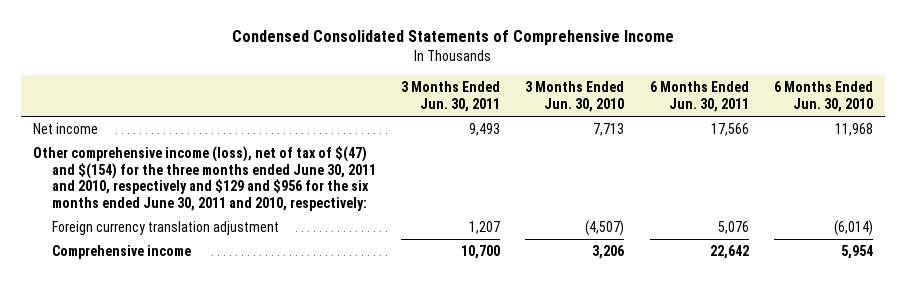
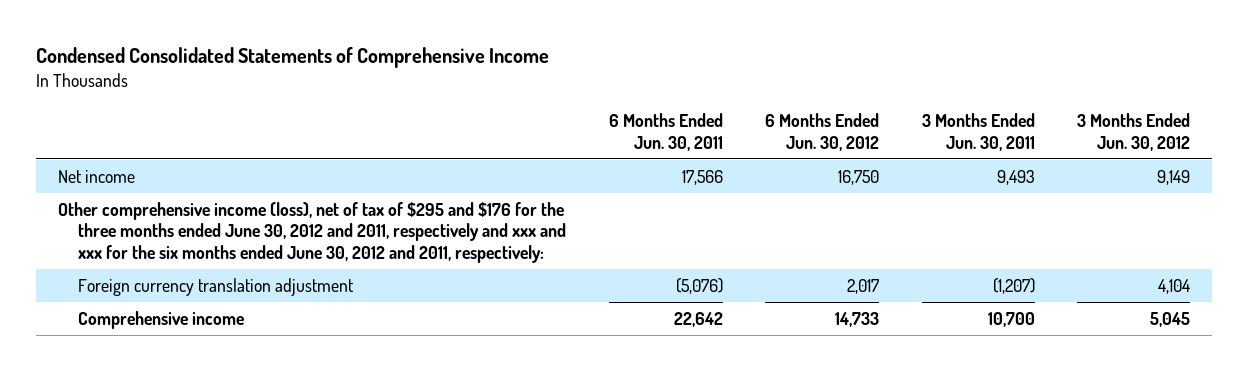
[525,81,625,112] 3 Months Ended Jun. 30, 2010 -> none
[773,81,873,112] 6 Months Ended Jun. 30, 2010 -> none
none -> [765,113,880,151] 6 Months Ended Jun. 30, 2012
none -> [1077,113,1191,151] 3 Months Ended Jun. 30, 2012
[33,146,376,211] Other comprehensive income (loss), net of tax of $(47) and $(154) for the three months ended June 30, 2011 and 2010, respectively and $129 and $956 for the six months ended June 30, 2011 and 2010, respectively: -> [57,201,567,264] Other comprehensive income (loss), net of tax of $295 and $176 for the three months ended June 30, 2012 and 2011, respectively and xxx and xxx for the six months ended June 30, 2012 and 2011, respectively:
[469,221,501,235] 1,207 -> [992,277,1035,294] (1,207)
[717,221,749,235] 5,076 -> [675,277,723,294] (5,076)

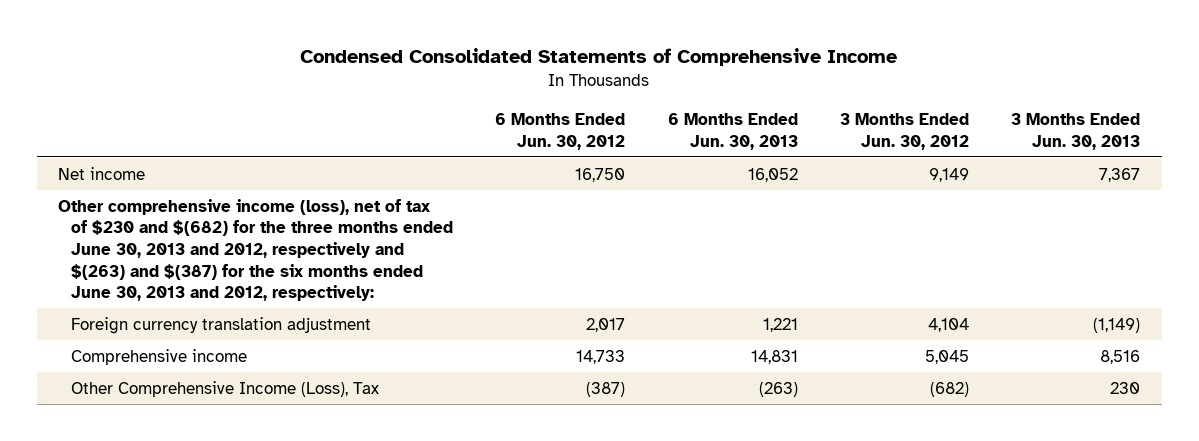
[608,113,723,151] 6 Months Ended Jun. 30, 2011 -> none
[921,113,1035,151] 3 Months Ended Jun. 30, 2011 -> none
none -> [667,112,798,150] 6 Months Ended Jun. 30, 2013
none -> [1011,112,1141,150] 3 Months Ended Jun. 30, 2013
[57,201,567,264] Other comprehensive income (loss), net of tax of $295 and $176 for the three months ended June 30, 2012 and 2011, respectively and xxx and xxx for the six months ended June 30, 2012 and 2011, respectively: -> [58,198,453,302] Other comprehensive income (loss), net of tax of $230 and $(682) for the three months ended June 30, 2013 and 2012, respectively and $(263) and $(387) for the six months ended June 30, 2013 and 2012, respectively:
none -> [70,380,379,397] Other Comprehensive Income (Loss), Tax

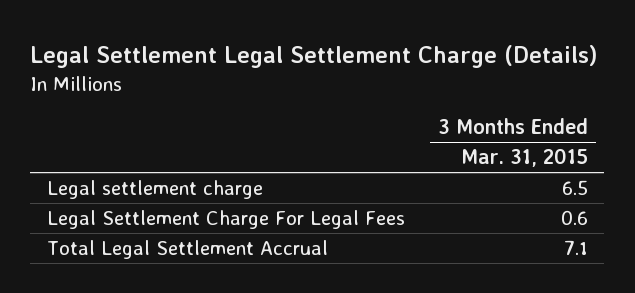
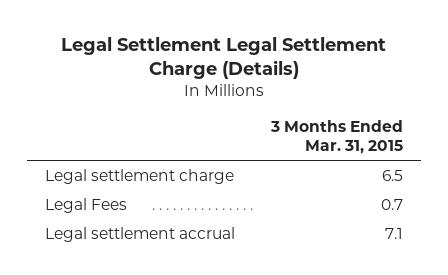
[46,210,405,230] Legal Settlement Charge For Legal Fees -> none
none -> [45,197,128,213] Legal Fees
[46,240,328,260] Total Legal Settlement Accrual -> [45,226,236,242] Legal settlement accrual

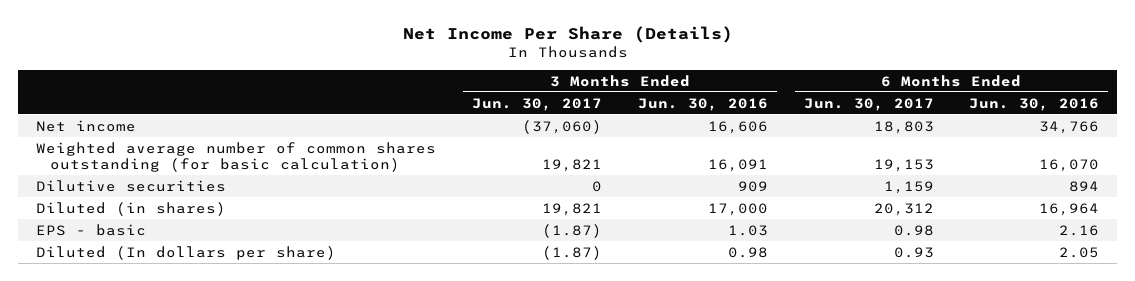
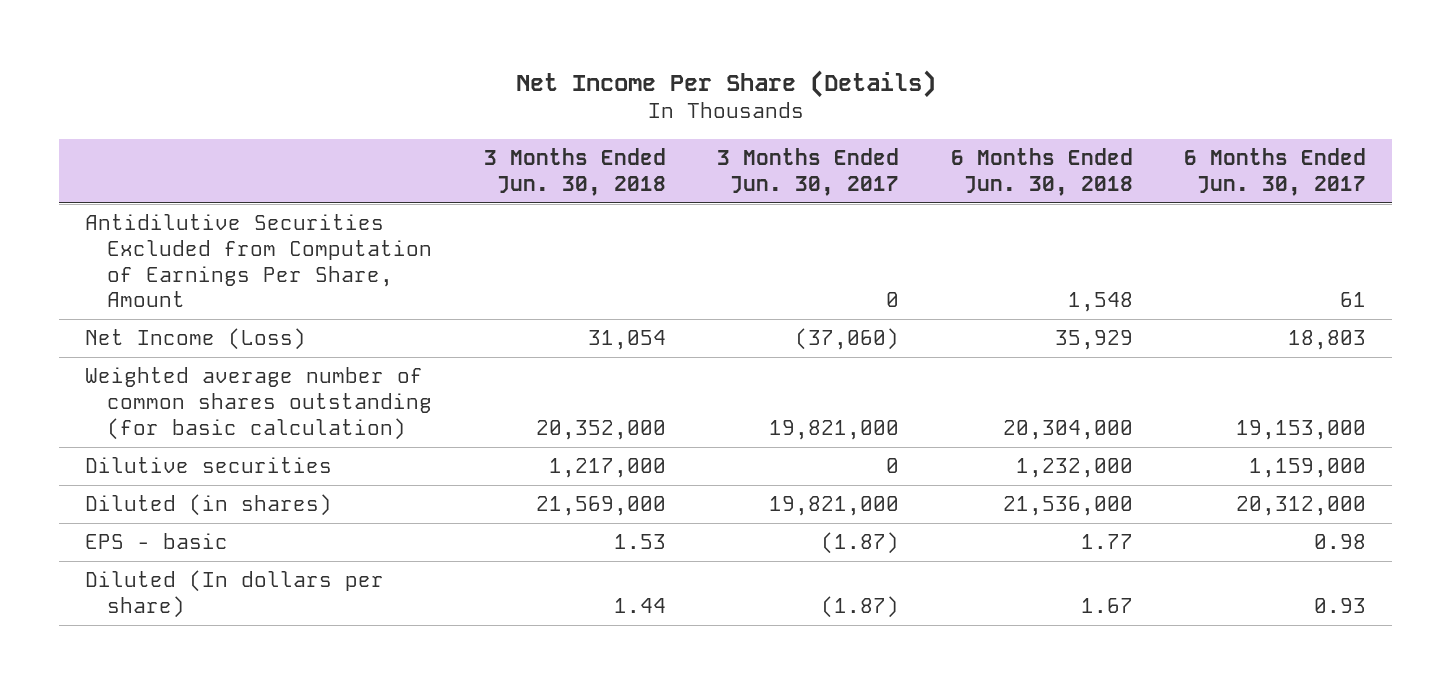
[637,97,768,111] Jun. 30, 2016 -> none
[969,97,1100,111] Jun. 30, 2016 -> none
none -> [483,148,666,196] 3 Months Ended Jun. 30, 2018
none -> [950,148,1133,196] 6 Months Ended Jun. 30, 2018
none -> [85,214,432,308] Antidilutive Securities Excluded from Computation of Earnings Per Share, Amount
[36,119,137,132] Net income -> [85,328,307,351] Net Income (Loss)
[541,159,602,173] 19,821 -> [769,419,900,440] 19,821,000
[873,159,934,173] 19,153 -> [1236,419,1367,440] 19,153,000
[883,180,934,194] 1,159 -> [1249,458,1367,479] 1,159,000
[541,202,602,216] 19,821 -> [769,496,900,517] 19,821,000
[873,202,934,216] 20,312 -> [1236,496,1367,517] 20,312,000

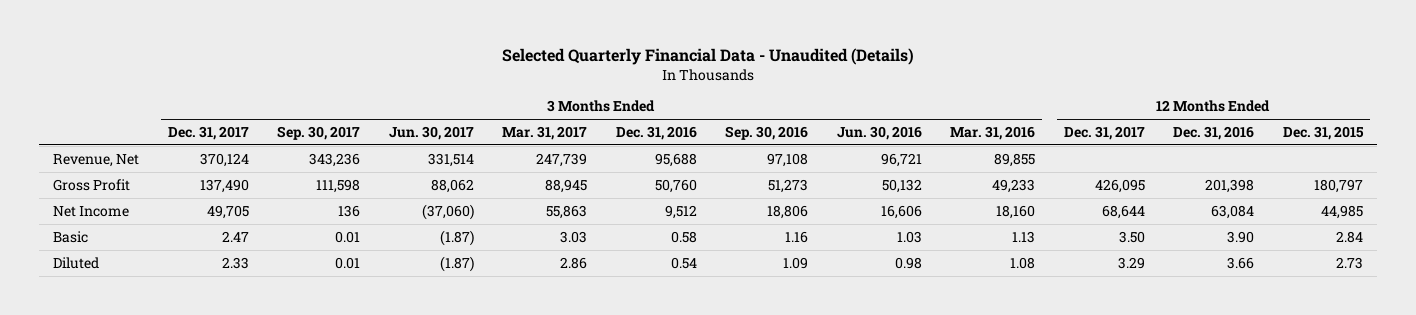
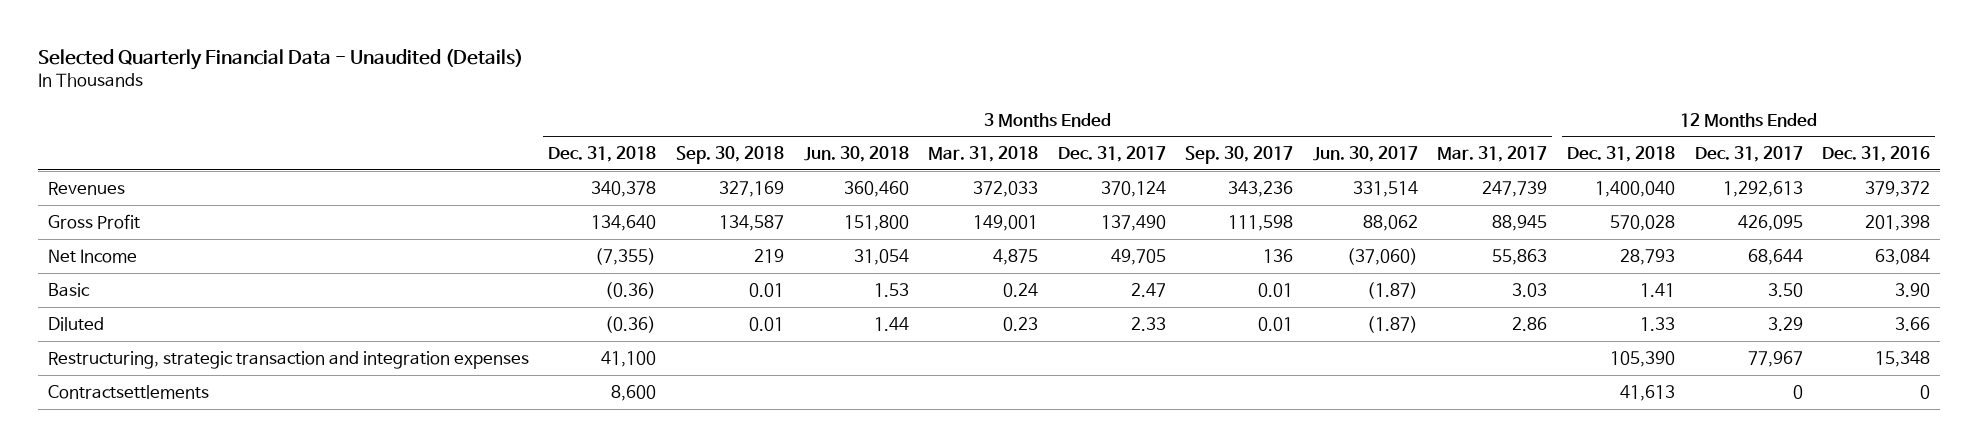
[615,125,697,140] Dec. 31, 2016 -> none
[725,125,809,140] Sep. 30, 2016 -> none
[836,125,922,140] Jun. 30, 2016 -> none
[950,125,1036,140] Mar. 31, 2016 -> none
[1282,125,1364,140] Dec. 31, 2015 -> none
none -> [548,146,657,163] Dec. 31, 2018
none -> [675,146,784,165] Sep. 30, 2018
none -> [803,146,909,163] Jun. 30, 2018
none -> [928,146,1039,163] Mar. 31, 2018
none -> [1567,146,1676,163] Dec. 31, 2018
[53,153,140,167] Revenue, Net -> none
none -> [47,181,125,195] Revenues
none -> [47,350,529,369] Restructuring, strategic transaction and integration expenses
none -> [47,384,209,399] Contractsettlements

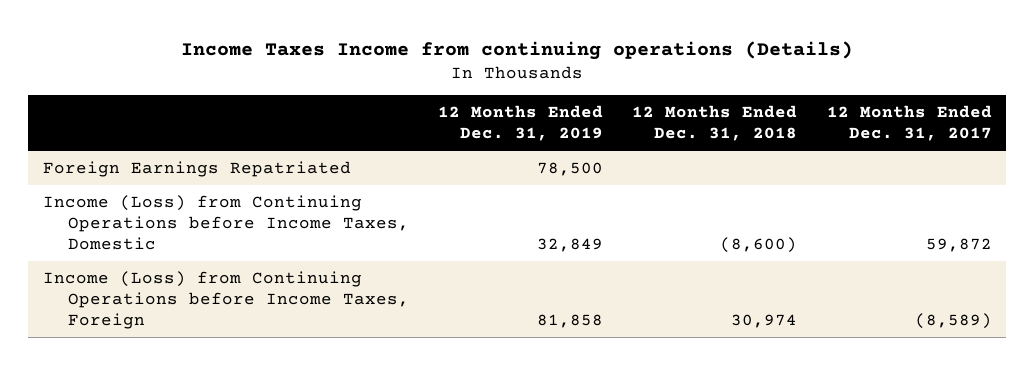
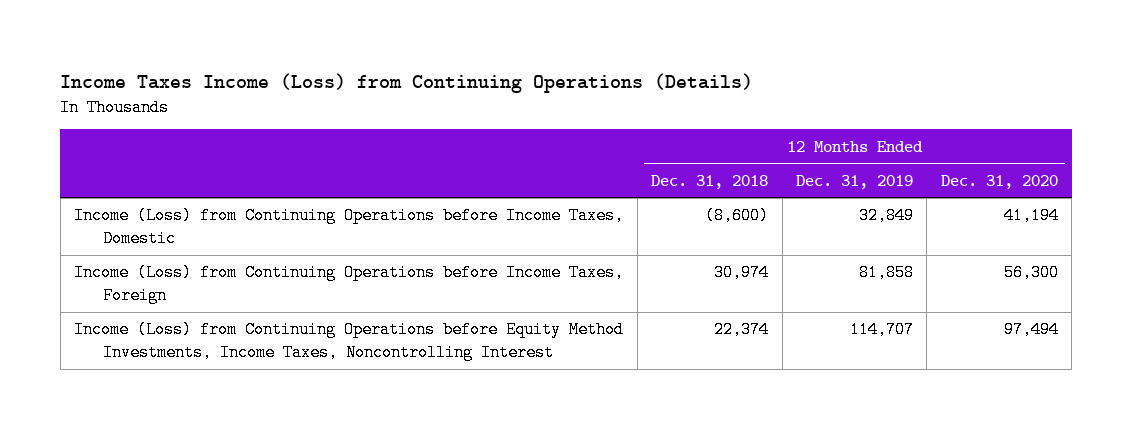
[181,40,854,60] Income Taxes Income from continuing operations (Details) -> [60,72,754,93] Income Taxes Income (Loss) from Continuing Operations (Details)
[826,104,992,142] 12 Months Ended Dec. 31, 2017 -> none
none -> [940,174,1058,189] Dec. 31, 2020
[42,160,351,177] Foreign Earnings Repatriated -> none
none -> [74,321,625,362] Income (Loss) from Continuing Operations before Equity Method Investments, Income Taxes, Noncontrolling Interest

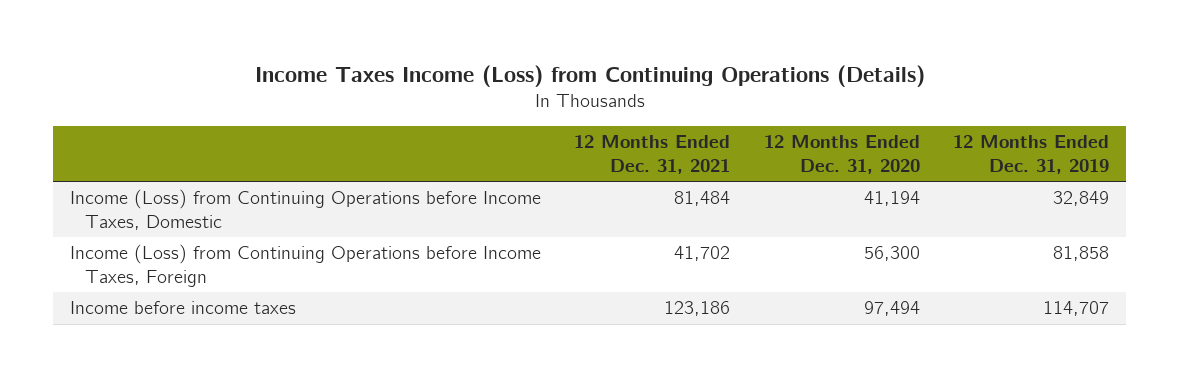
[651,174,769,189] Dec. 31, 2018 -> none
none -> [574,135,731,174] 12 Months Ended Dec. 31, 2021
[74,321,625,362] Income (Loss) from Continuing Operations before Equity Method Investments, Income Taxes, Noncontrolling Interest -> [69,301,296,315] Income before income taxes

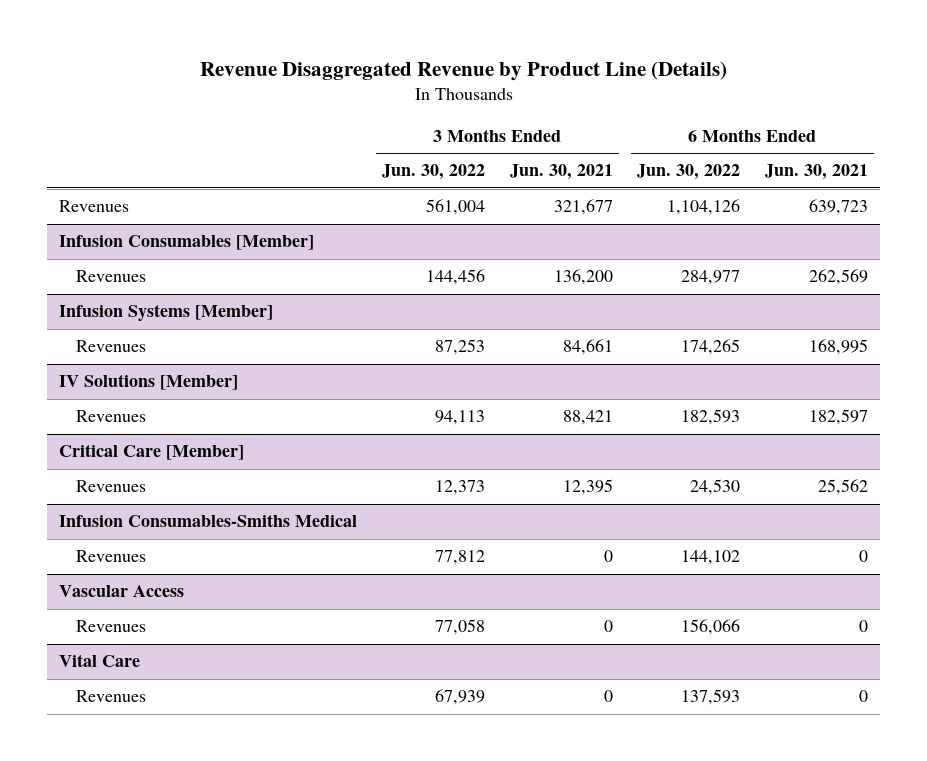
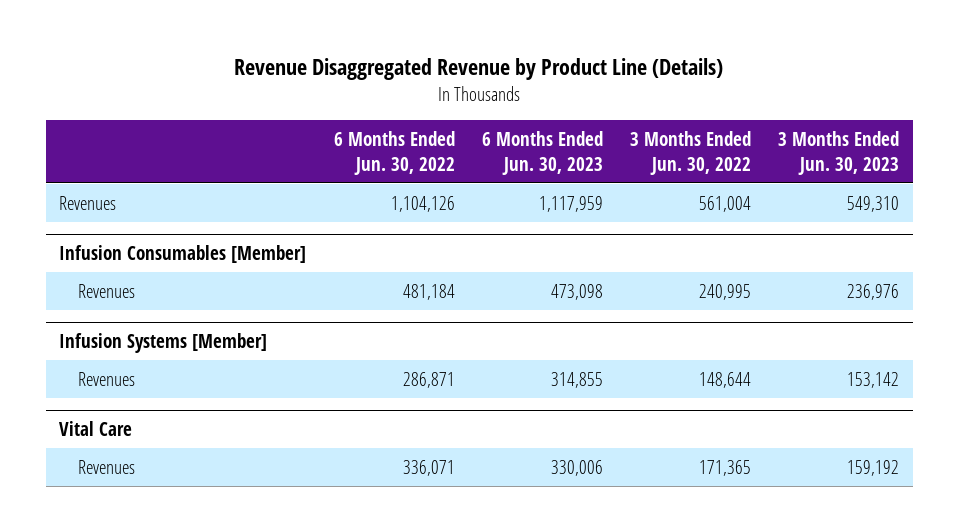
[509,164,613,181] Jun. 30, 2021 -> none
[764,164,868,181] Jun. 30, 2021 -> none
none -> [481,131,603,175] 6 Months Ended Jun. 30, 2023
none -> [778,131,900,175] 3 Months Ended Jun. 30, 2023
[426,269,486,286] 144,456 -> [699,283,752,300] 240,995
[681,270,741,286] 284,977 -> [402,283,455,300] 481,184
[59,374,239,391] IV Solutions [Member] -> none
[76,410,147,423] Revenues -> none
[59,444,245,461] Critical Care [Member] -> none
[76,480,147,493] Revenues -> none
[59,514,358,528] Infusion Consumables-Smiths Medical -> none
[76,550,147,563] Revenues -> none
[59,585,185,598] Vascular Access -> none
[76,620,147,633] Revenues -> none
[435,339,486,356] 87,253 -> [699,371,752,388] 148,644
[681,339,741,356] 174,265 -> [402,371,455,388] 286,871
[435,689,486,706] 67,939 -> [699,459,752,476] 171,365
[681,689,741,706] 137,593 -> [402,459,455,476] 336,071

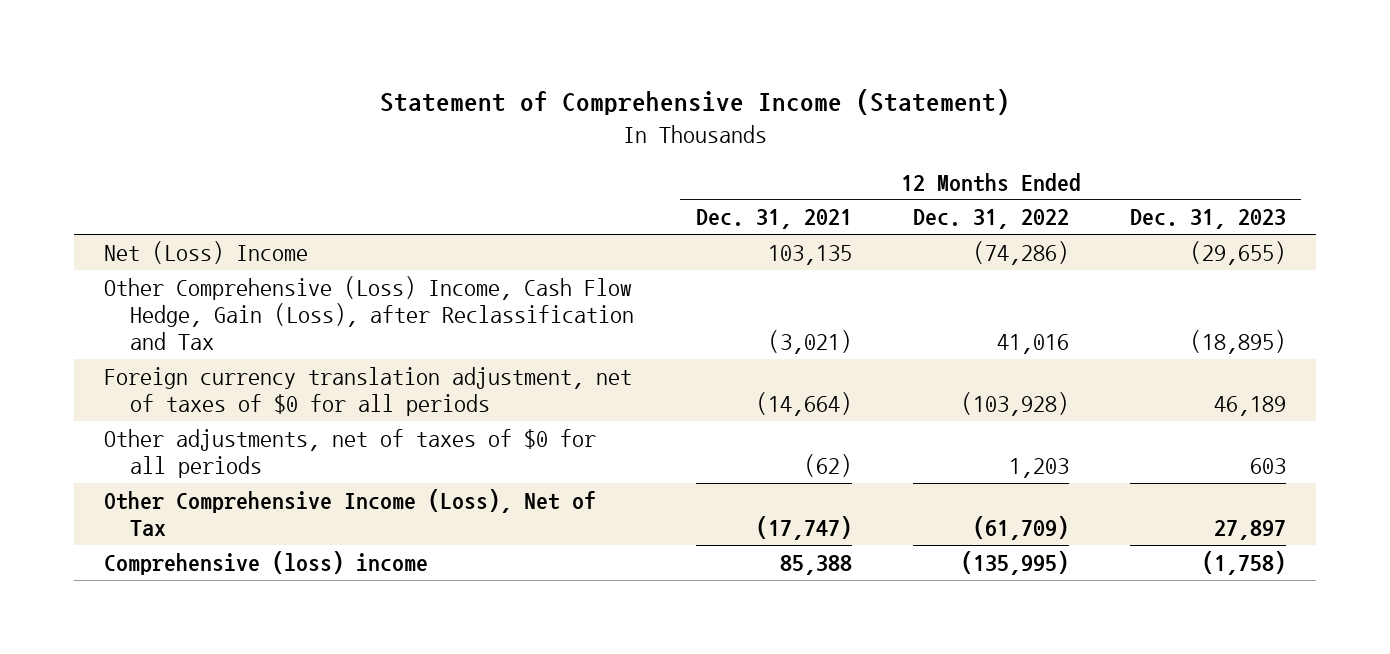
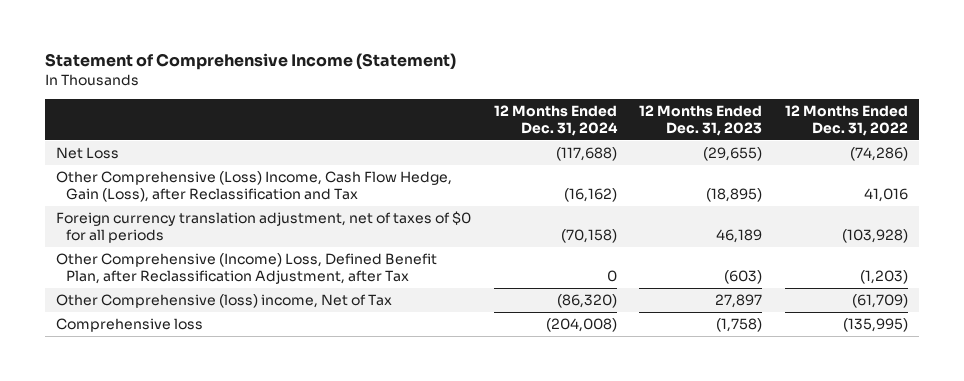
[695,209,852,230] Dec. 31, 2021 -> none
none -> [493,105,618,136] 12 Months Ended Dec. 31, 2024
[104,240,309,264] Net (Loss) Income -> [56,147,120,160] Net Loss
[104,428,597,478] Other adjustments, net of taxes of $0 for all periods -> none
none -> [56,253,438,285] Other Comprehensive (Income) Loss, Defined Benefit Plan, after Reclassification Adjustment, after Tax
[104,488,597,536] Other Comprehensive Income (Loss), Net of Tax -> [56,294,393,309] Other Comprehensive (loss) income, Net of Tax
[104,550,429,575] Comprehensive (loss) income -> [56,318,204,333] Comprehensive loss

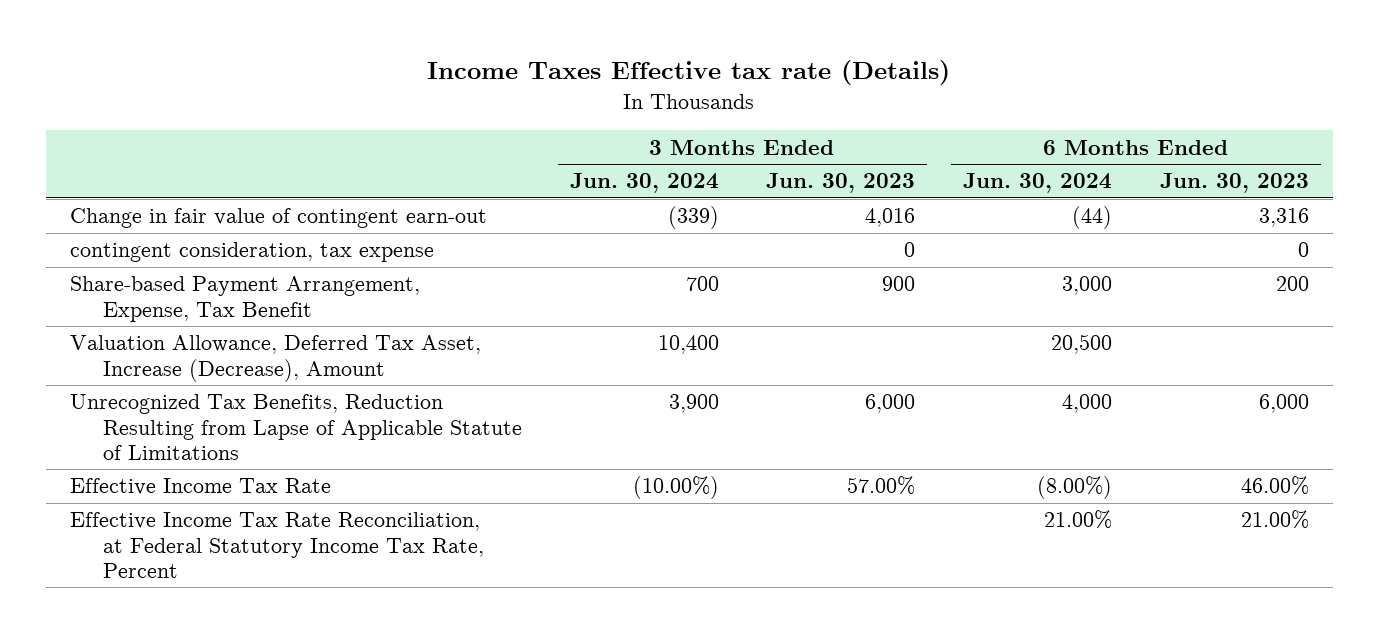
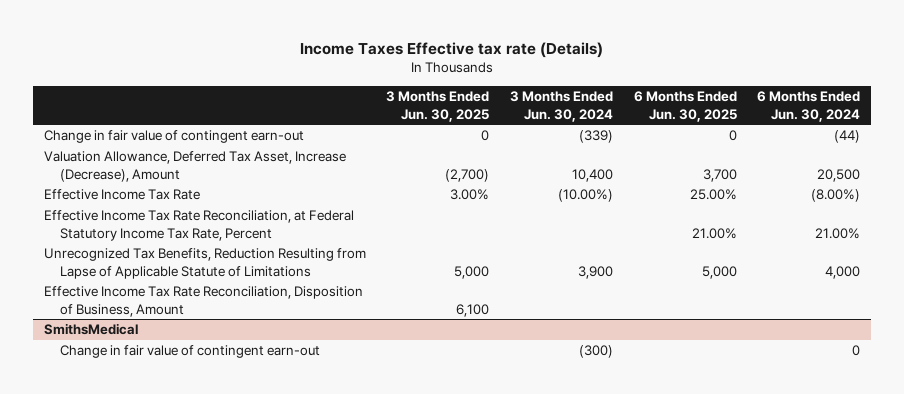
[766,173,916,194] Jun. 30, 2023 -> none
[1159,173,1309,194] Jun. 30, 2023 -> none
none -> [386,91,490,122] 3 Months Ended Jun. 30, 2025
none -> [633,91,737,122] 6 Months Ended Jun. 30, 2025
[69,242,434,263] contingent consideration, tax expense -> none
[69,276,420,322] Share-based Payment Arrangement, Expense, Tax Benefit -> none
[69,394,522,461] Unrecognized Tax Benefits, Reduction Resulting from Lapse of Applicable Statute of Limitations -> [43,248,366,279] Unrecognized Tax Benefits, Reduction Resulting from Lapse of Applicable Statute of Limitations
none -> [43,286,363,317] Effective Income Tax Rate Reconciliation, Disposition of Business, Amount
none -> [43,323,138,336] SmithsMedical
none -> [59,345,320,359] Change in fair value of contingent earn-out

